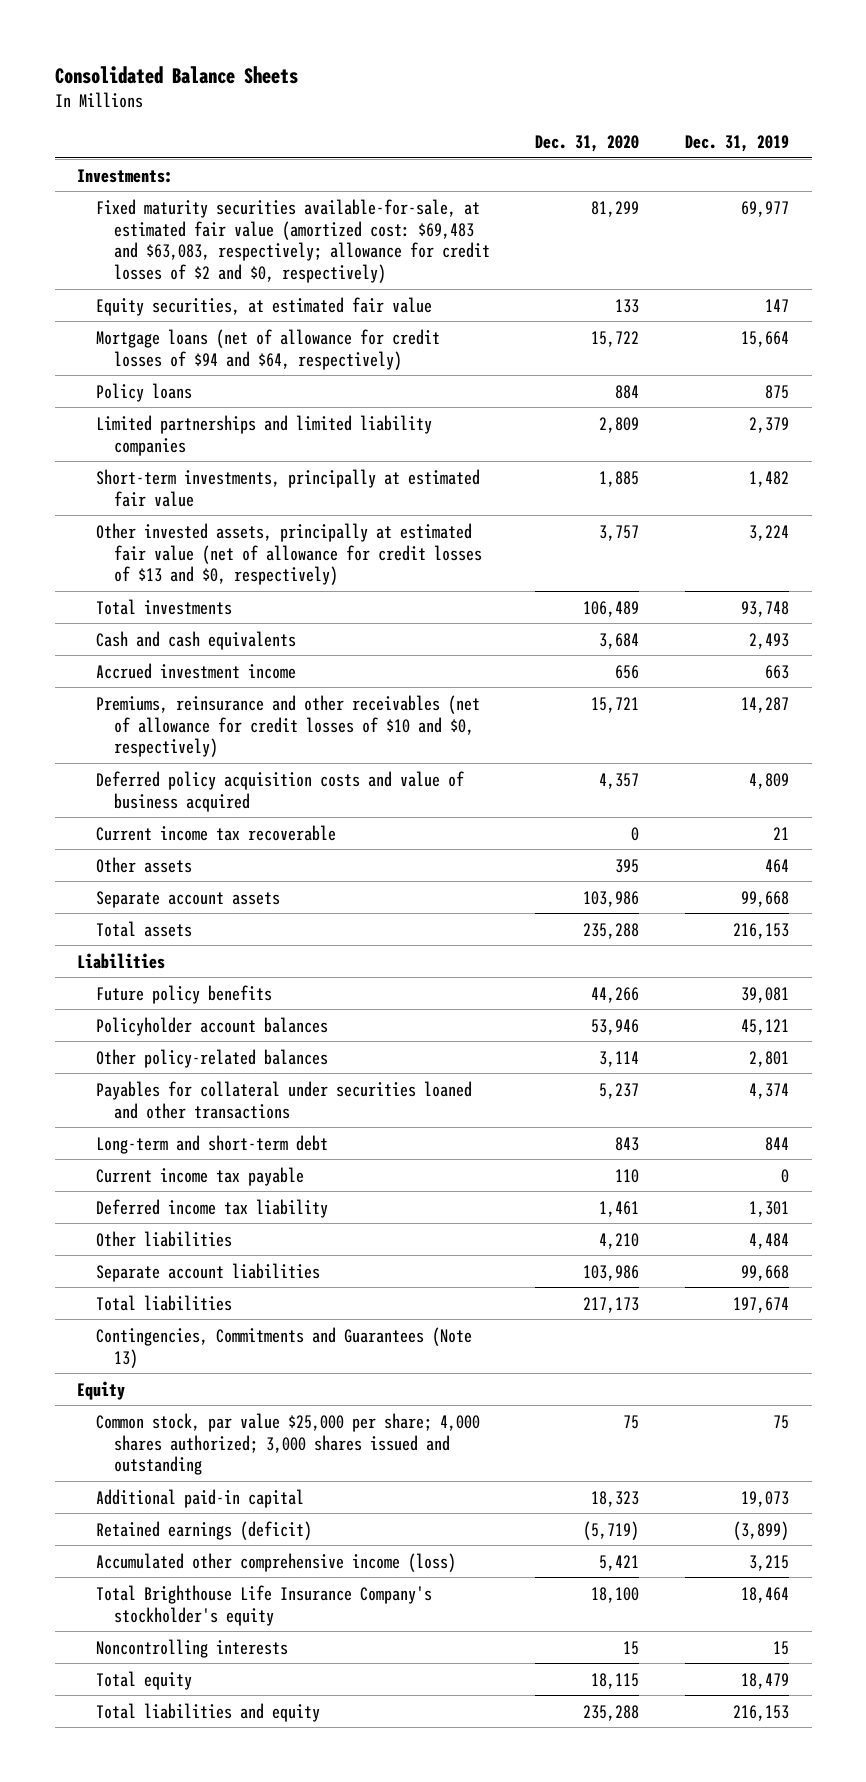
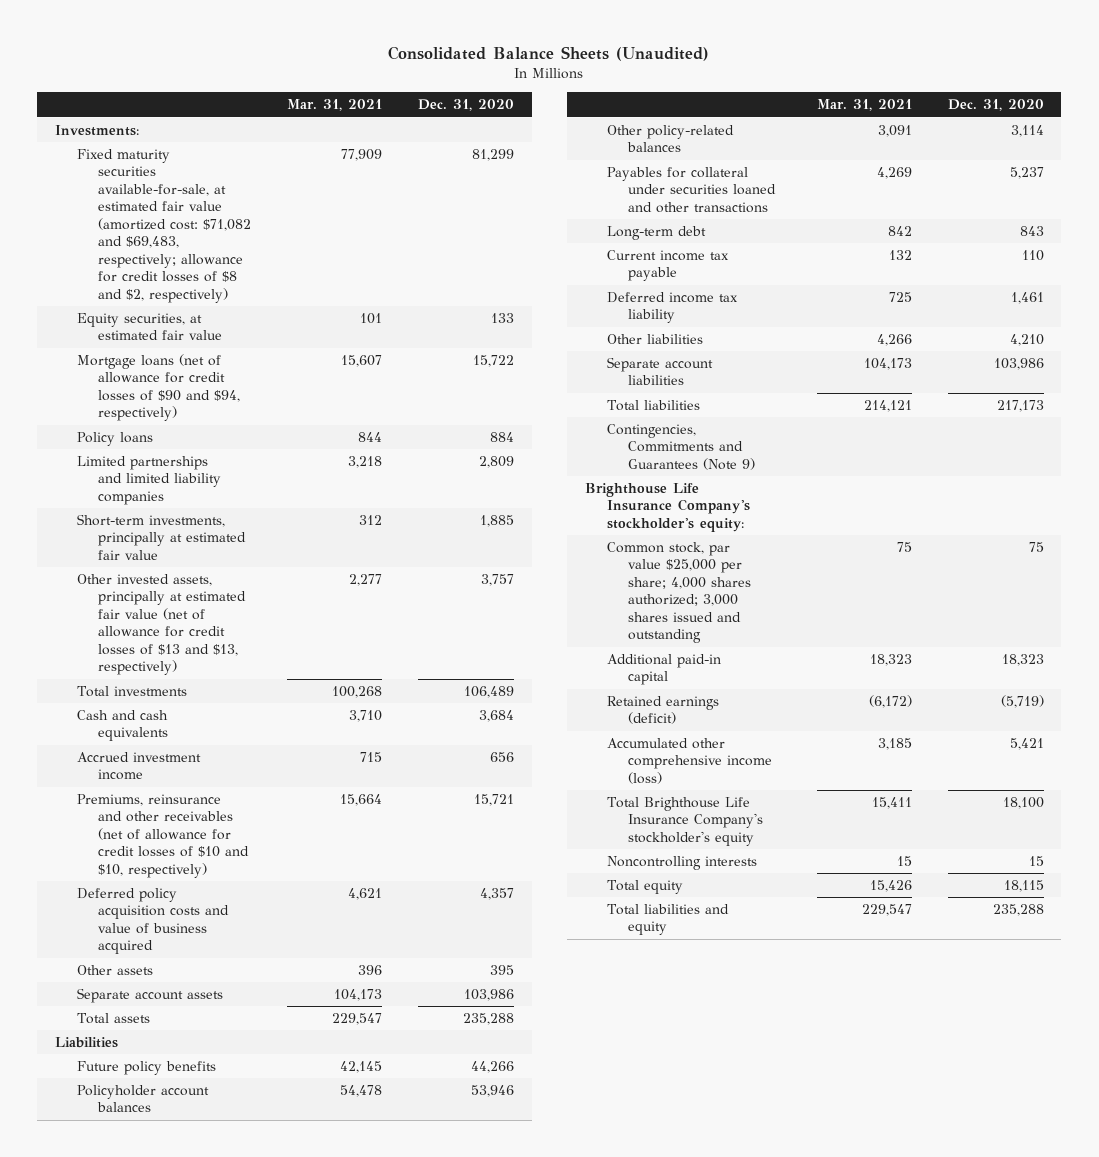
[54,65,298,84] Consolidated Balance Sheets -> [388,46,710,62] Consolidated Balance Sheets (Unaudited)
[685,135,790,153] Dec. 31, 2019 -> none
none -> [287,99,383,112] Mar. 31, 2021
[95,198,490,284] Fixed maturity securities available-for-sale, at estimated fair value (amortized cost: $69,483 and $63,083, respectively; allowance for credit losses of $2 and $0, respectively) -> [76,149,252,303] Fixed maturity securities available-for-sale, at estimated fair value (amortized cost: $71,082 and $69,483, respectively; allowance for credit losses of $8 and $2, respectively)
[95,328,440,370] Mortgage loans (net of allowance for credit losses of $94 and $64, respectively) -> [76,354,241,422] Mortgage loans (net of allowance for credit losses of $90 and $94, respectively)
[95,522,482,586] Other invested assets, principally at estimated fair value (net of allowance for credit losses of $13 and $0, respectively) -> [76,574,247,676] Other invested assets, principally at estimated fair value (net of allowance for credit losses of $13 and $13, respectively)
[95,694,480,758] Premiums, reinsurance and other receivables (net of allowance for credit losses of $10 and $0, respectively) -> [76,794,250,878] Premiums, reinsurance and other receivables (net of allowance for credit losses of $10 and $10, respectively)
[95,824,336,841] Current income tax recoverable -> none
[95,1134,328,1154] Long-term and short-term debt -> [606,226,706,241] Long-term debt
[95,1326,472,1368] Contingencies, Commitments and Guarantees (Note 13) -> [606,424,756,470] Contingencies, Commitments and Guarantees (Note 9)
[77,1380,126,1400] Equity -> [584,483,750,532] Brighthouse Life Insurance Company's stockholder's equity:

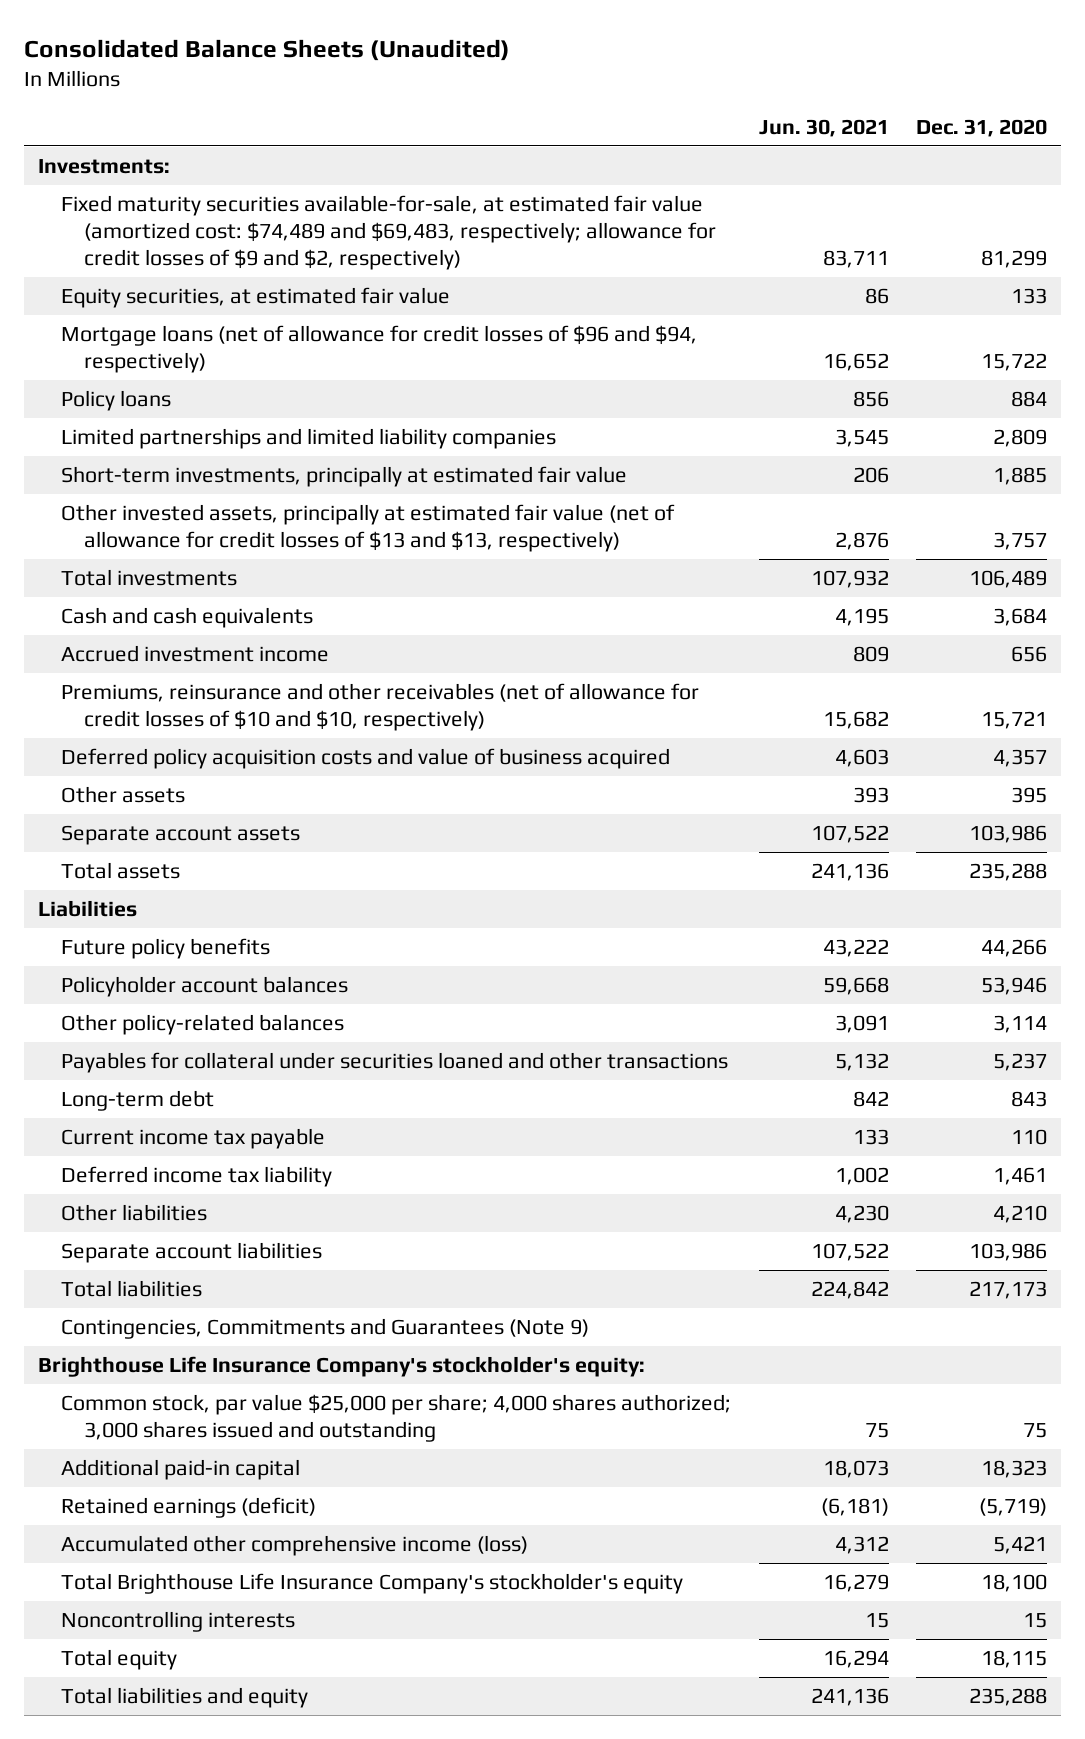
[287,99,383,112] Mar. 31, 2021 -> none
none -> [758,118,889,137] Jun. 30, 2021
[76,149,252,303] Fixed maturity securities available-for-sale, at estimated fair value (amortized cost: $71,082 and $69,483, respectively; allowance for credit losses of $8 and $2, respectively) -> [60,195,717,271] Fixed maturity securities available-for-sale, at estimated fair value (amortized cost: $74,489 and $69,483, respectively; allowance for credit losses of $9 and $2, respectively)
[76,354,241,422] Mortgage loans (net of allowance for credit losses of $90 and $94, respectively) -> [60,325,697,374] Mortgage loans (net of allowance for credit losses of $96 and $94, respectively)

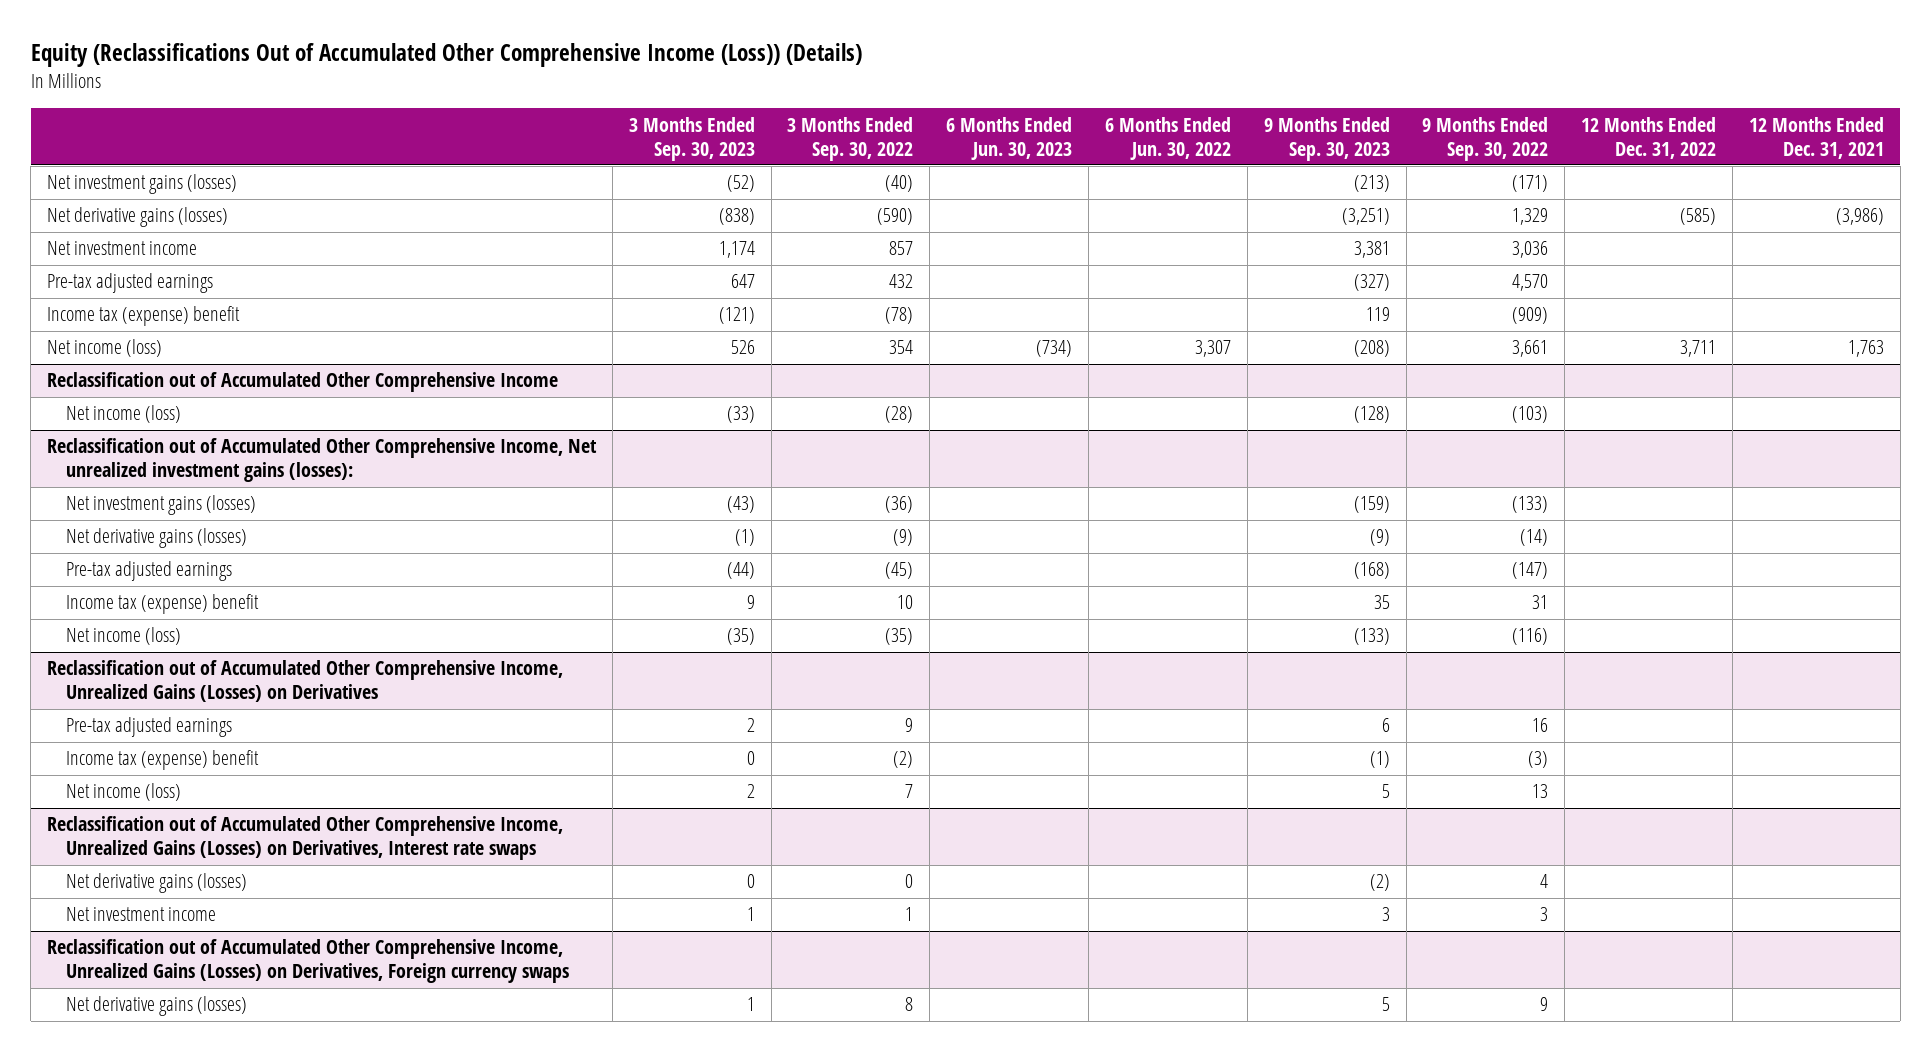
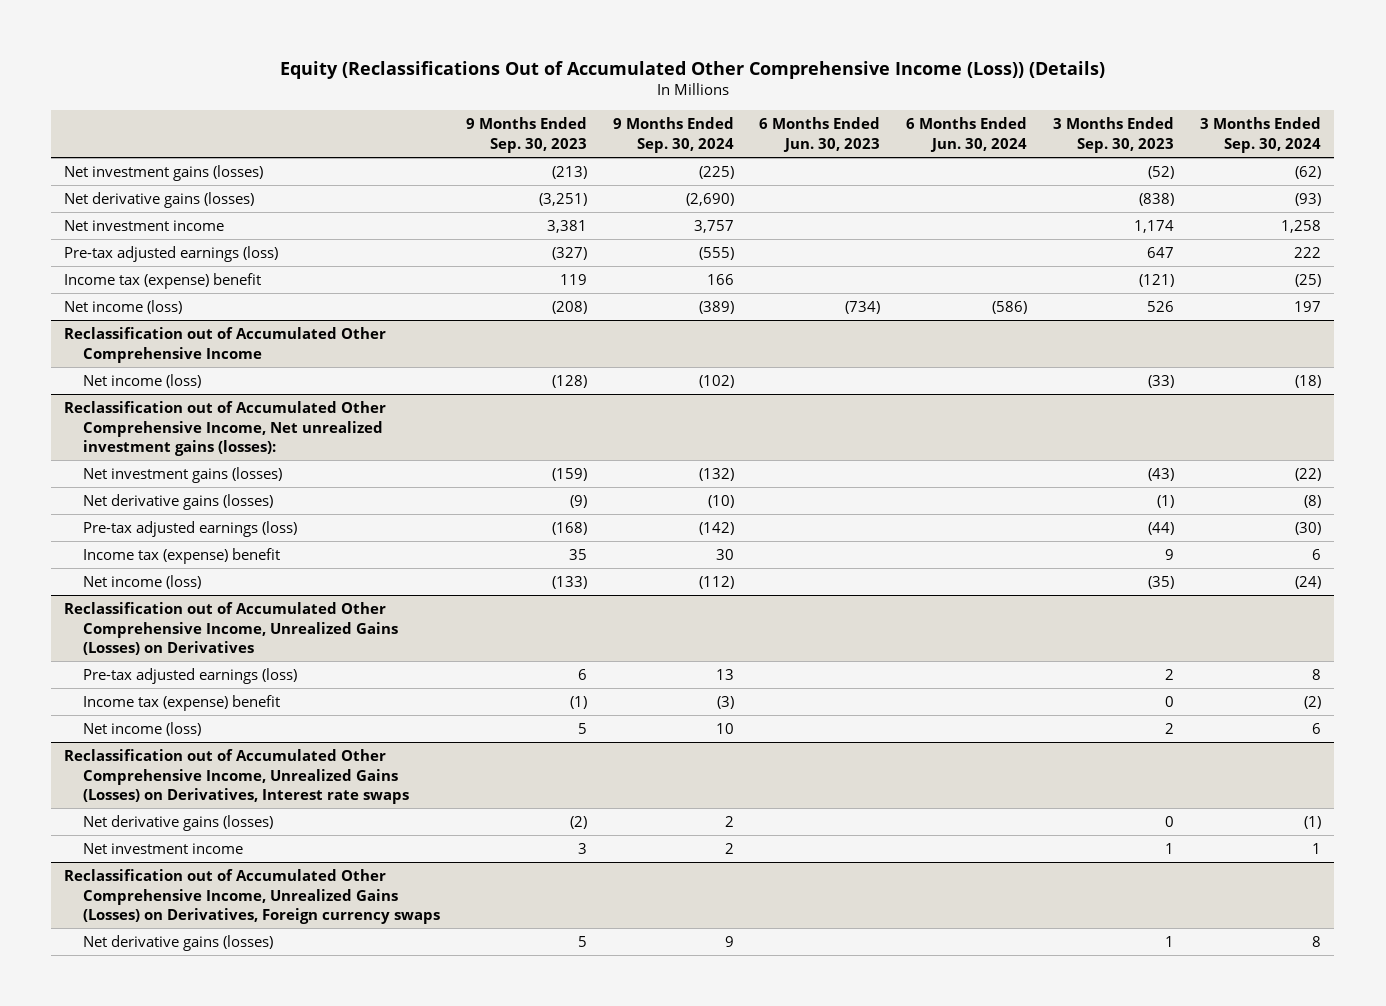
[787,116,914,161] 3 Months Ended Sep. 30, 2022 -> none
[1104,116,1231,160] 6 Months Ended Jun. 30, 2022 -> none
[1422,116,1549,161] 9 Months Ended Sep. 30, 2022 -> none
[1581,116,1717,159] 12 Months Ended Dec. 31, 2022 -> none
[1748,116,1884,159] 12 Months Ended Dec. 31, 2021 -> none
none -> [612,117,734,153] 9 Months Ended Sep. 30, 2024
none -> [906,117,1028,152] 6 Months Ended Jun. 30, 2024
none -> [1200,117,1322,153] 3 Months Ended Sep. 30, 2024
[46,273,213,294] Pre-tax adjusted earnings -> [64,245,279,262] Pre-tax adjusted earnings (loss)
[65,561,232,582] Pre-tax adjusted earnings -> [82,520,297,537] Pre-tax adjusted earnings (loss)
[65,717,232,738] Pre-tax adjusted earnings -> [82,667,297,684] Pre-tax adjusted earnings (loss)

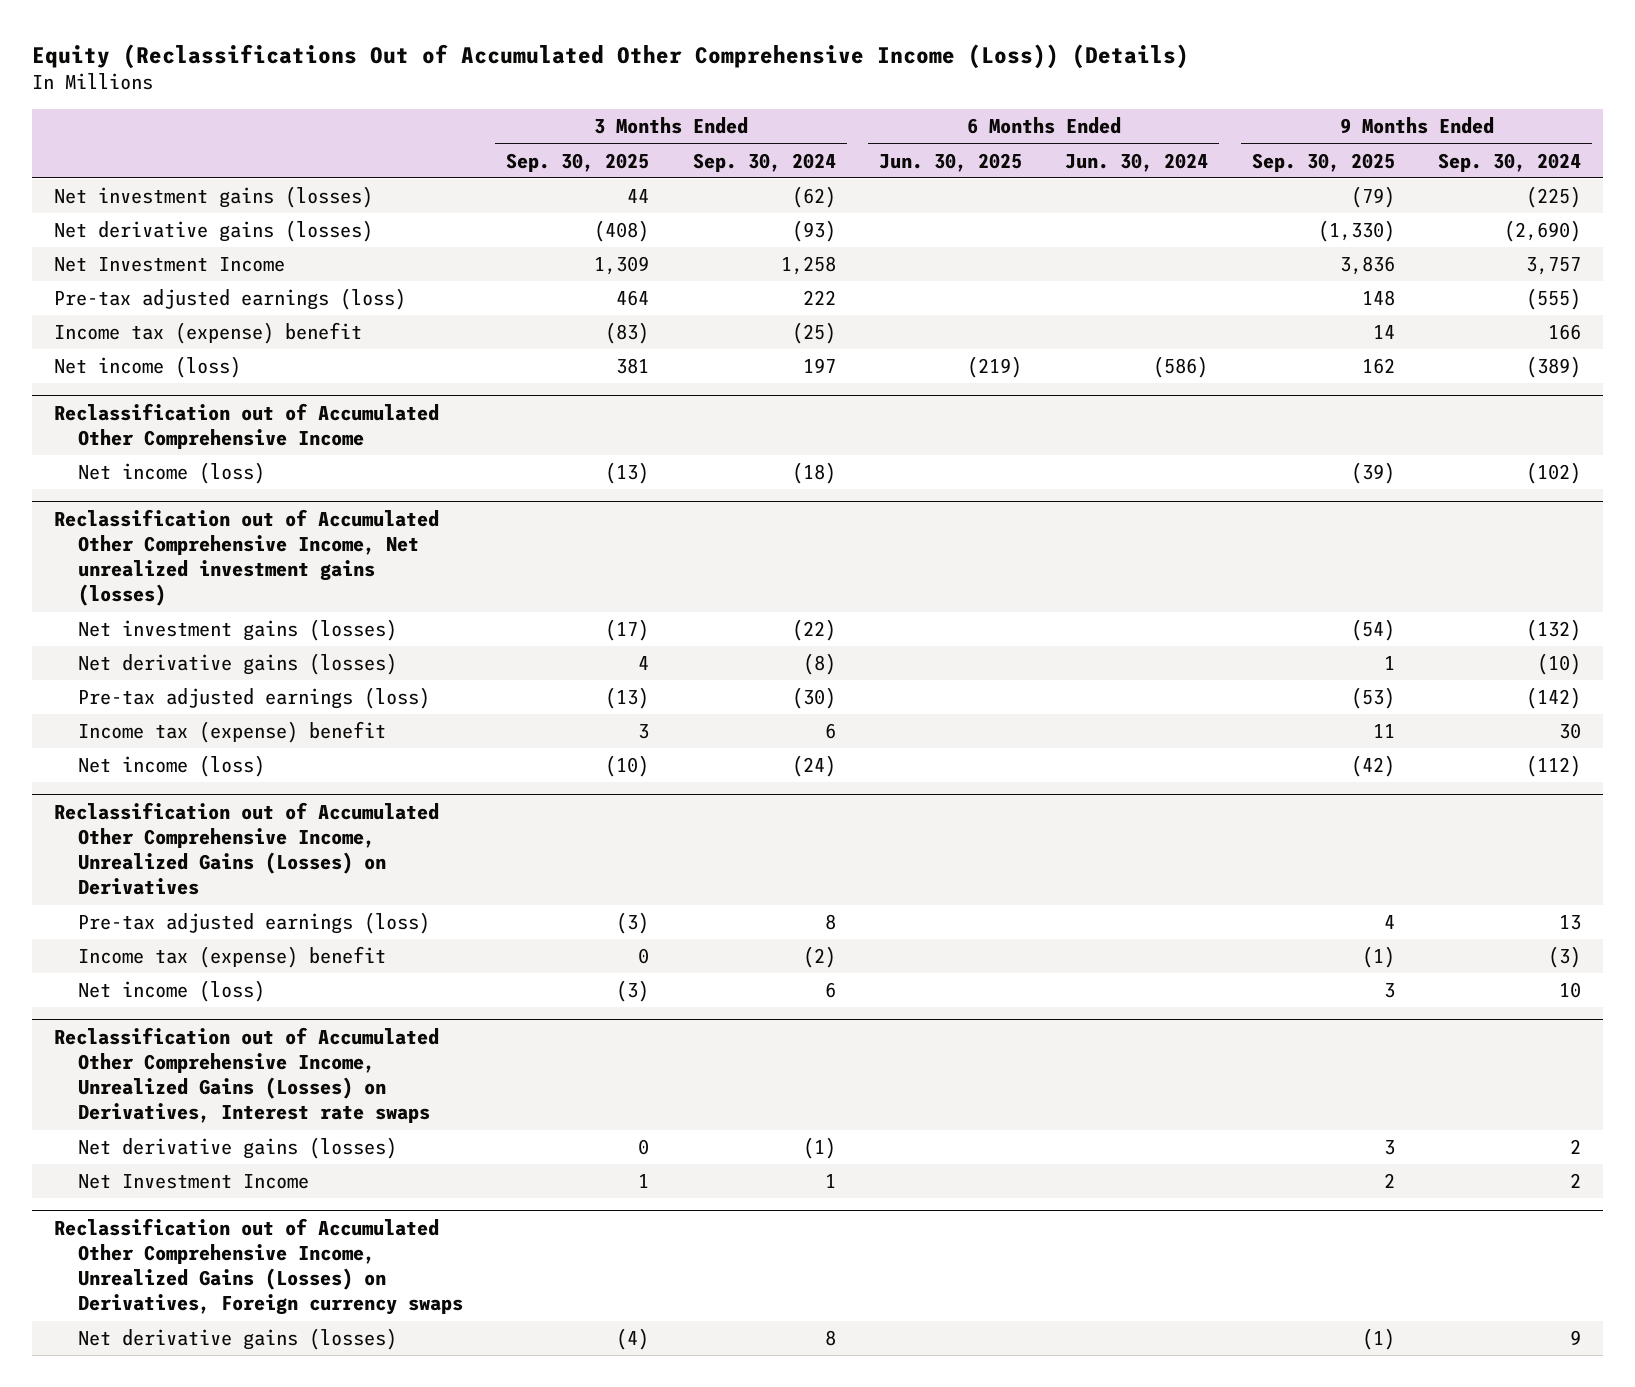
[465,117,587,153] 9 Months Ended Sep. 30, 2023 -> none
[759,117,881,152] 6 Months Ended Jun. 30, 2023 -> none
[1053,117,1175,153] 3 Months Ended Sep. 30, 2023 -> none
none -> [506,152,650,172] Sep. 30, 2025
none -> [879,152,1023,172] Jun. 30, 2025
none -> [1251,152,1395,172] Sep. 30, 2025
[64,219,225,231] Net investment income -> [53,257,285,273] Net Investment Income
[64,400,387,457] Reclassification out of Accumulated Other Comprehensive Income, Net unrealized investment gains (losses): -> [53,508,439,607] Reclassification out of Accumulated Other Comprehensive Income, Net unrealized investment gains (losses)
[82,842,243,854] Net investment income -> [77,1174,309,1190] Net Investment Income

